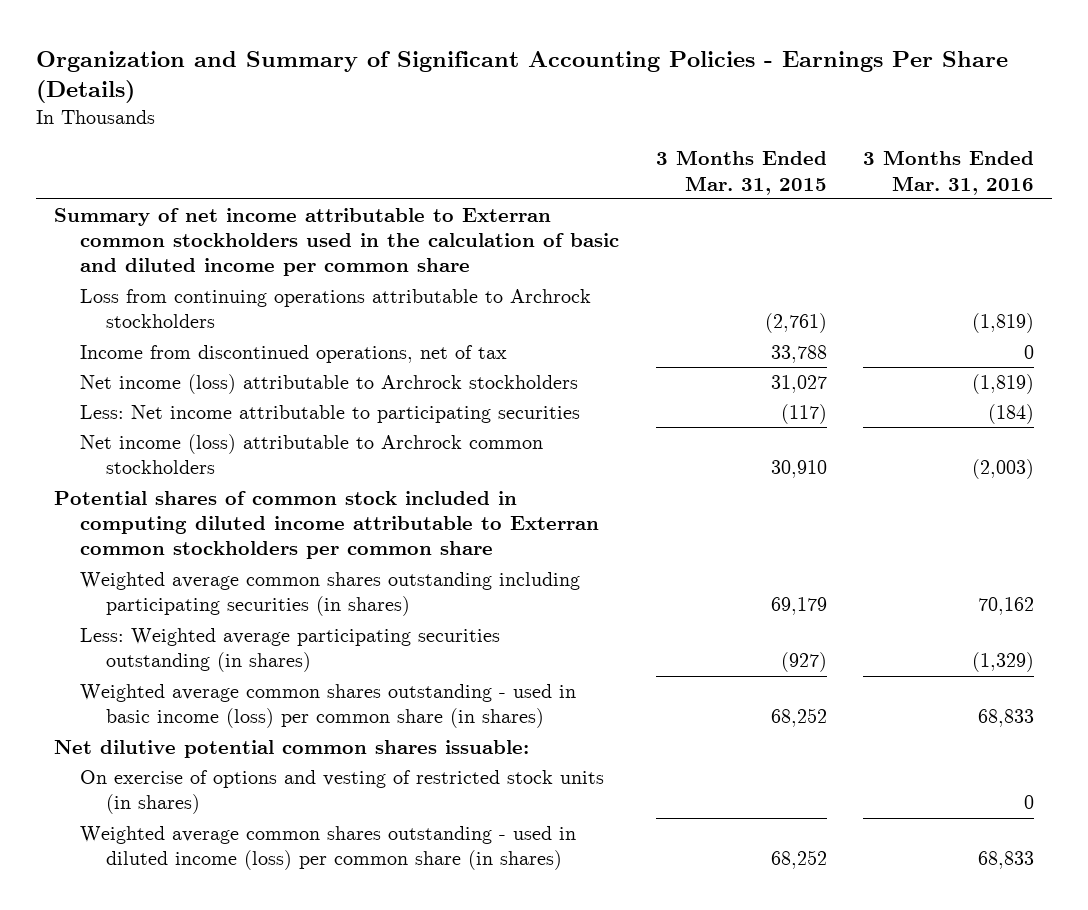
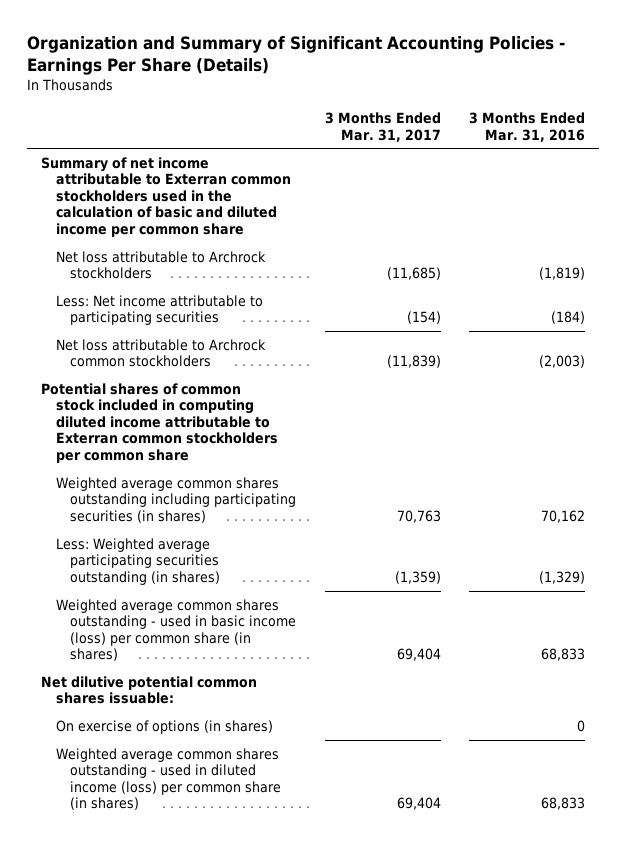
[655,150,827,195] 3 Months Ended Mar. 31, 2015 -> none
none -> [324,112,441,142] 3 Months Ended Mar. 31, 2017
[80,288,592,329] Loss from continuing operations attributable to Archrock stockholders -> none
[80,344,508,363] Income from discontinued operations, net of tax -> none
[80,373,579,394] Net income (loss) attributable to Archrock stockholders -> [55,251,266,280] Net loss attributable to Archrock stockholders
[80,433,544,475] Net income (loss) attributable to Archrock common stockholders -> [55,339,266,368] Net loss attributable to Archrock common stockholders
[80,769,605,815] On exercise of options and vesting of restricted stock units (in shares) -> [55,720,273,735] On exercise of options (in shares)

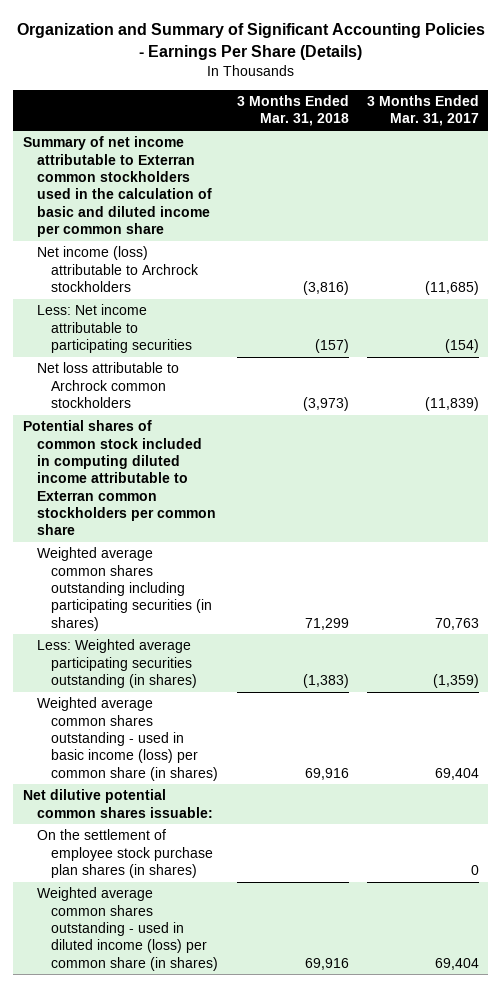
[468,112,585,142] 3 Months Ended Mar. 31, 2016 -> none
none -> [236,94,349,127] 3 Months Ended Mar. 31, 2018
[55,251,266,280] Net loss attributable to Archrock stockholders -> [37,246,200,292] Net income (loss) attributable to Archrock stockholders
[55,720,273,735] On exercise of options (in shares) -> none
none -> [37,829,214,878] On the settlement of employee stock purchase plan shares (in shares)

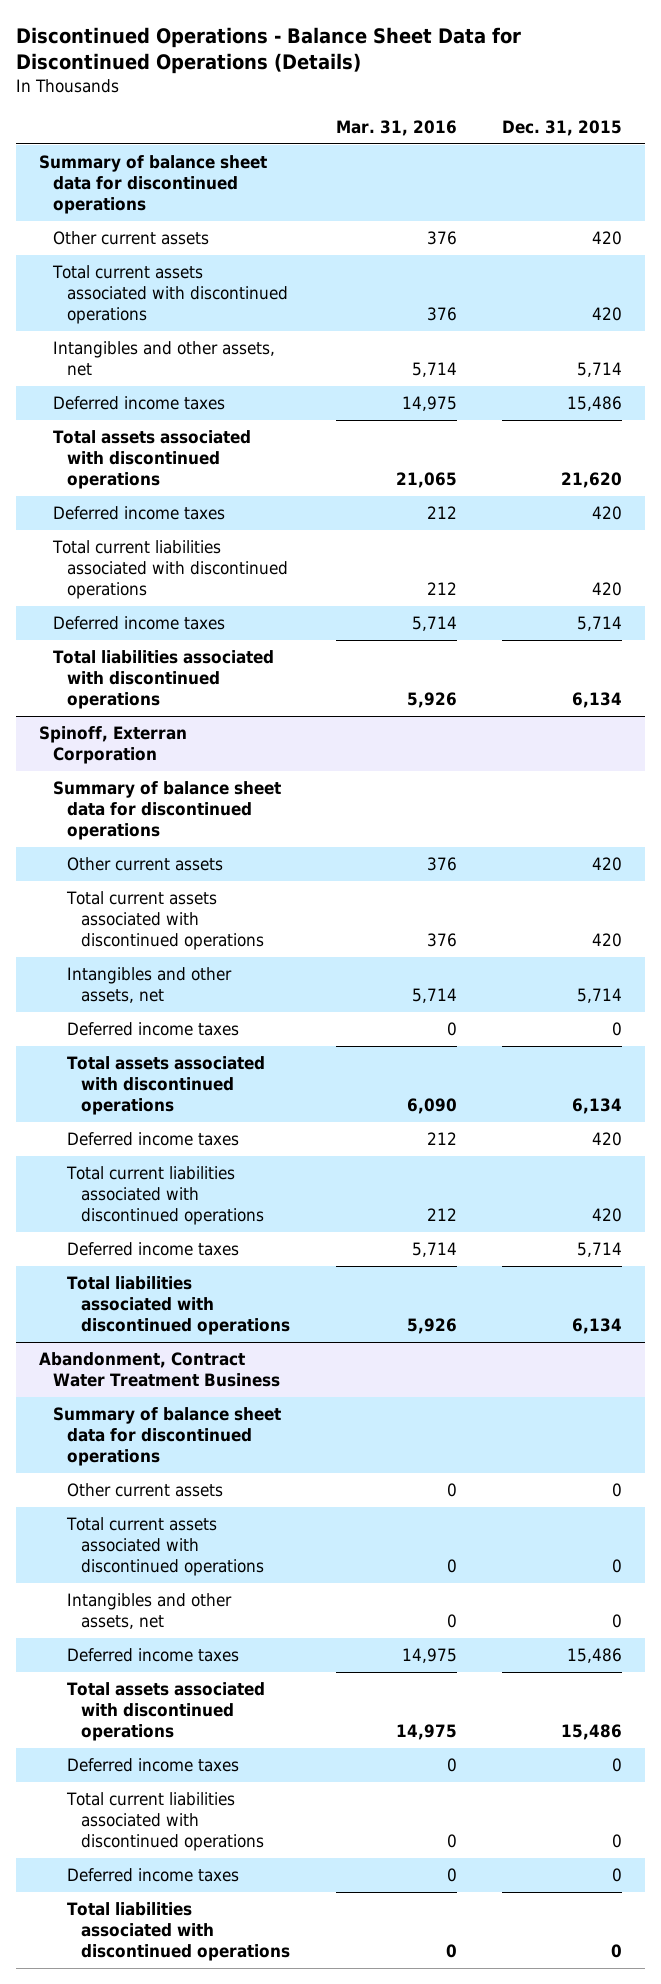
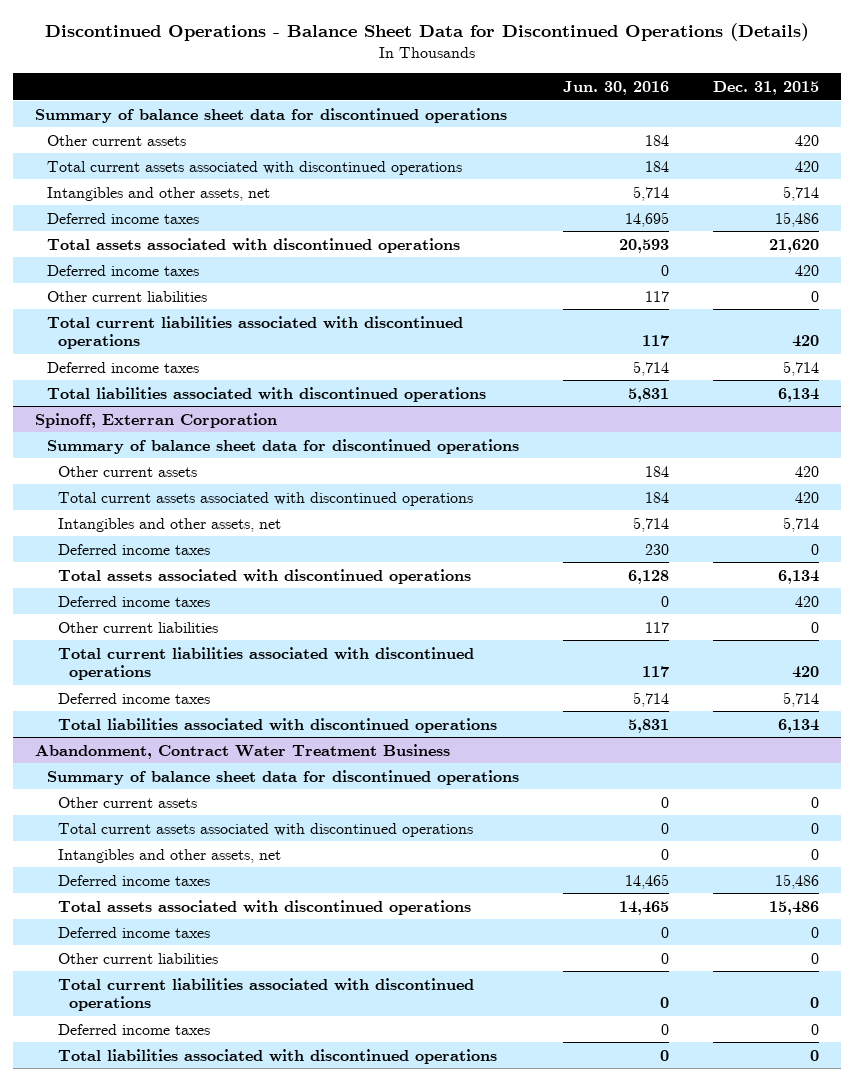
[335,119,457,136] Mar. 31, 2016 -> none
none -> [562,80,669,95] Jun. 30, 2016
none -> [46,290,207,302] Other current liabilities
none -> [57,621,218,633] Other current liabilities
none -> [57,952,218,964] Other current liabilities

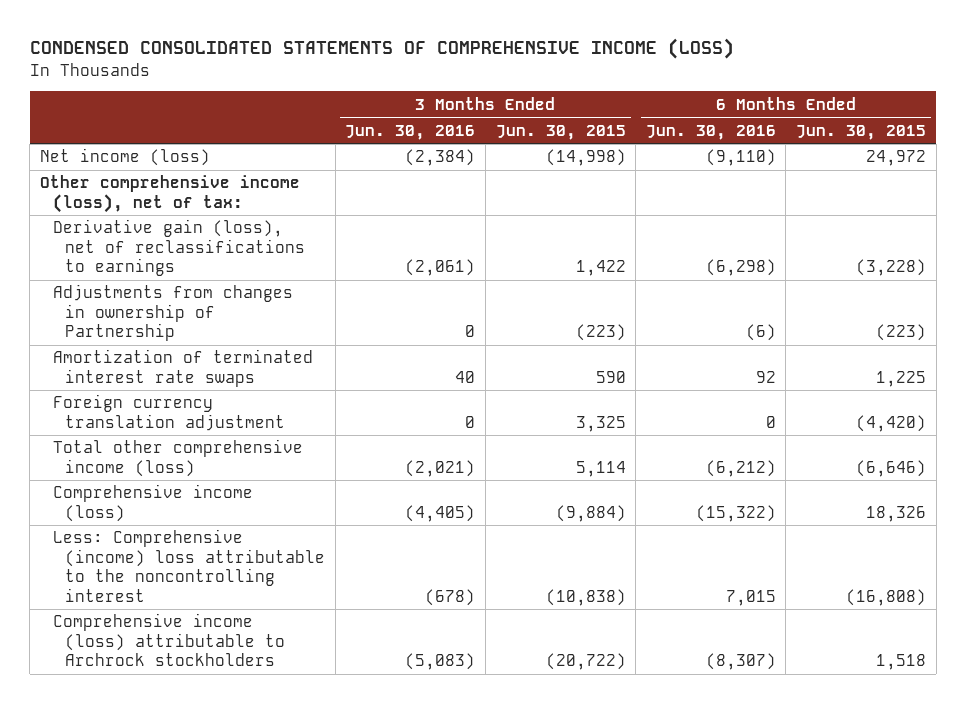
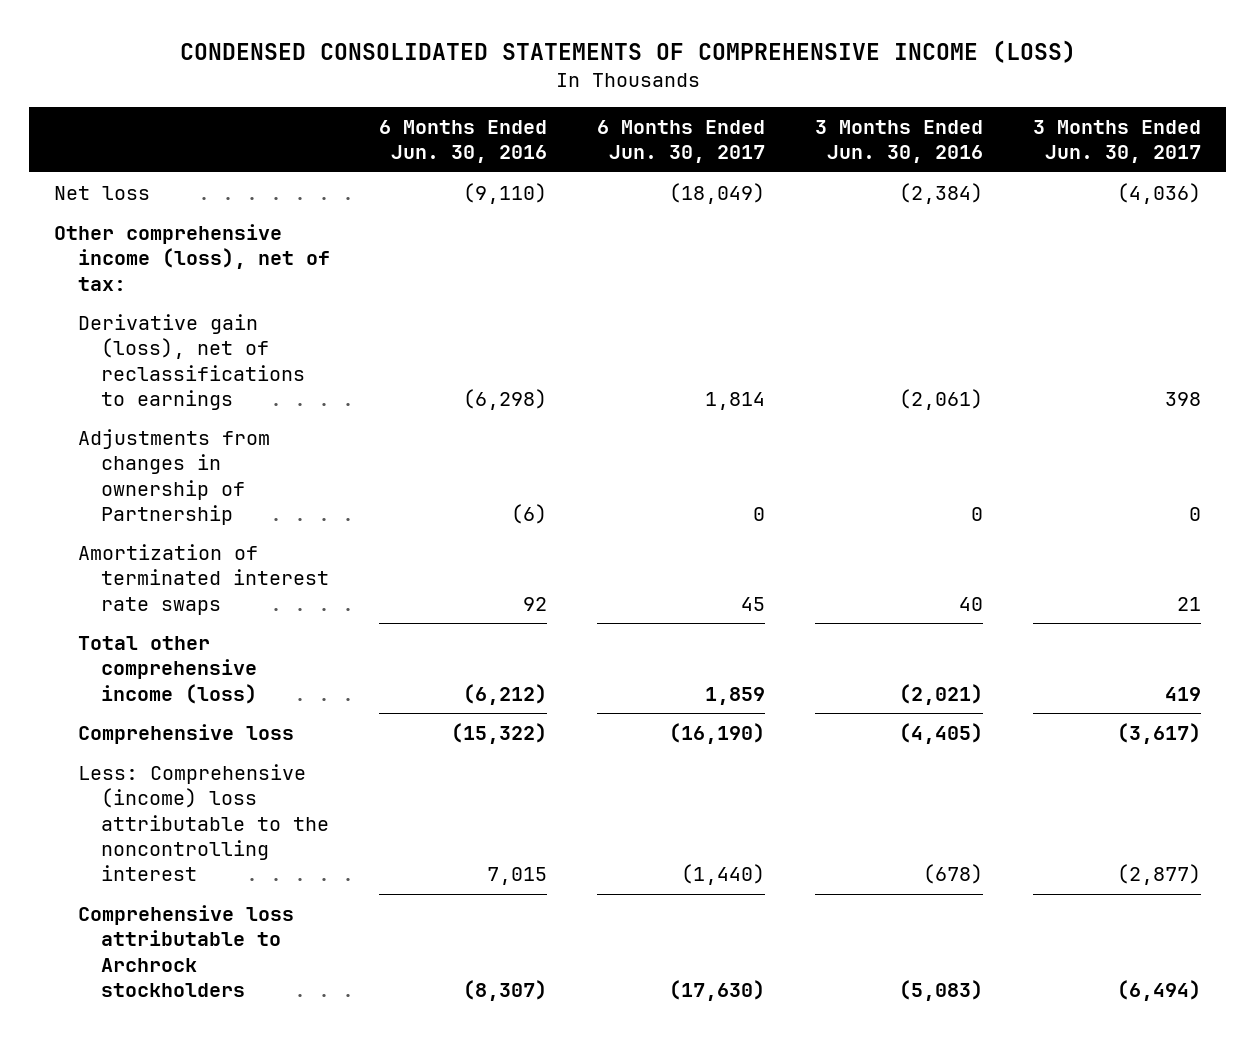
[495,124,626,140] Jun. 30, 2015 -> none
[796,124,927,140] Jun. 30, 2015 -> none
none -> [597,119,766,164] 6 Months Ended Jun. 30, 2017
none -> [1033,119,1202,164] 3 Months Ended Jun. 30, 2017
[40,148,211,167] Net income (loss) -> [54,186,151,201] Net loss
[52,394,286,431] Foreign currency translation adjustment -> none
[52,484,253,522] Comprehensive income (loss) -> [77,724,294,745] Comprehensive loss
[52,613,286,667] Comprehensive income (loss) attributable to Archrock stockholders -> [77,905,294,997] Comprehensive loss attributable to Archrock stockholders

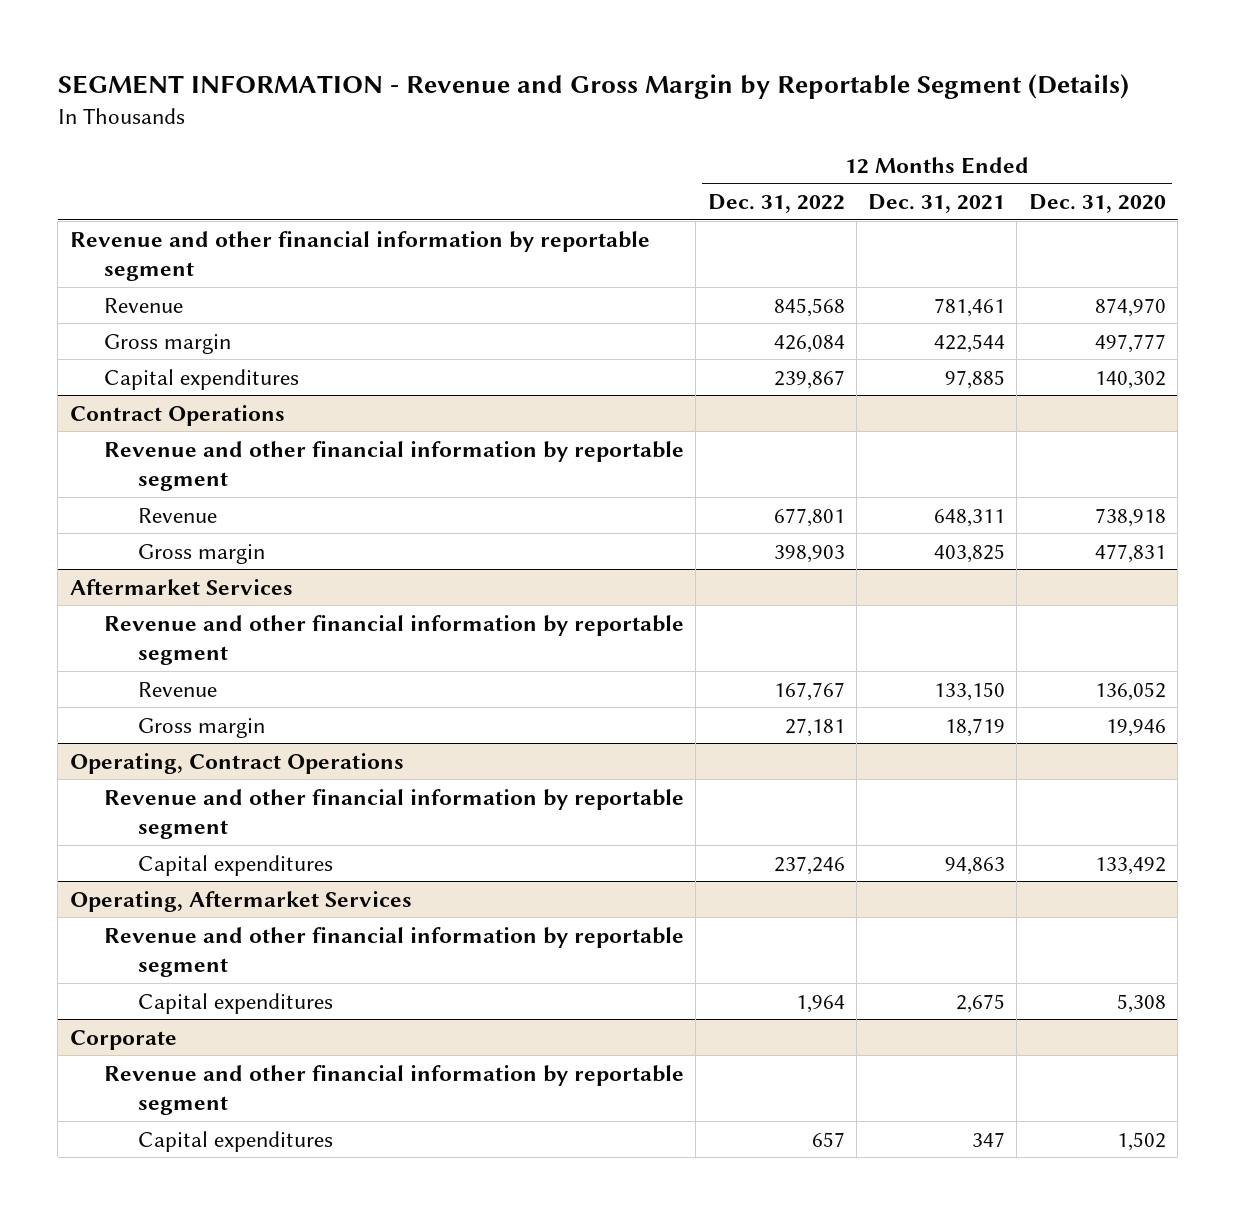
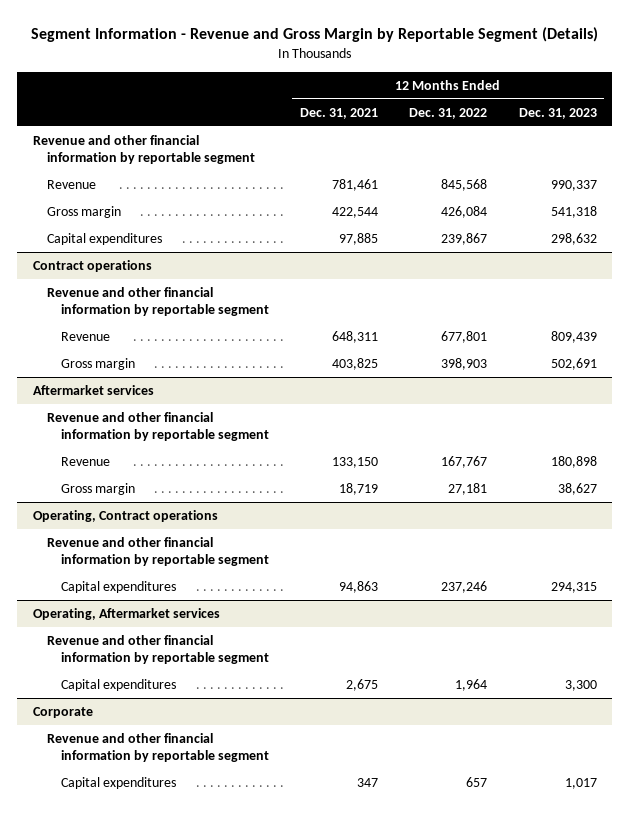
[57,74,1129,100] SEGMENT INFORMATION - Revenue and Gross Margin by Reportable Segment (Details) -> [30,26,598,42] Segment Information - Revenue and Gross Margin by Reportable Segment (Details)
[1028,194,1166,214] Dec. 31, 2020 -> none
none -> [518,107,597,119] Dec. 31, 2023
[69,404,285,426] Contract Operations -> [33,260,153,273] Contract operations
[69,578,293,595] Aftermarket Services -> [33,385,155,396] Aftermarket services
[69,752,404,774] Operating, Contract Operations -> [33,510,219,523] Operating, Contract operations
[69,890,412,912] Operating, Aftermarket Services -> [33,608,221,621] Operating, Aftermarket services

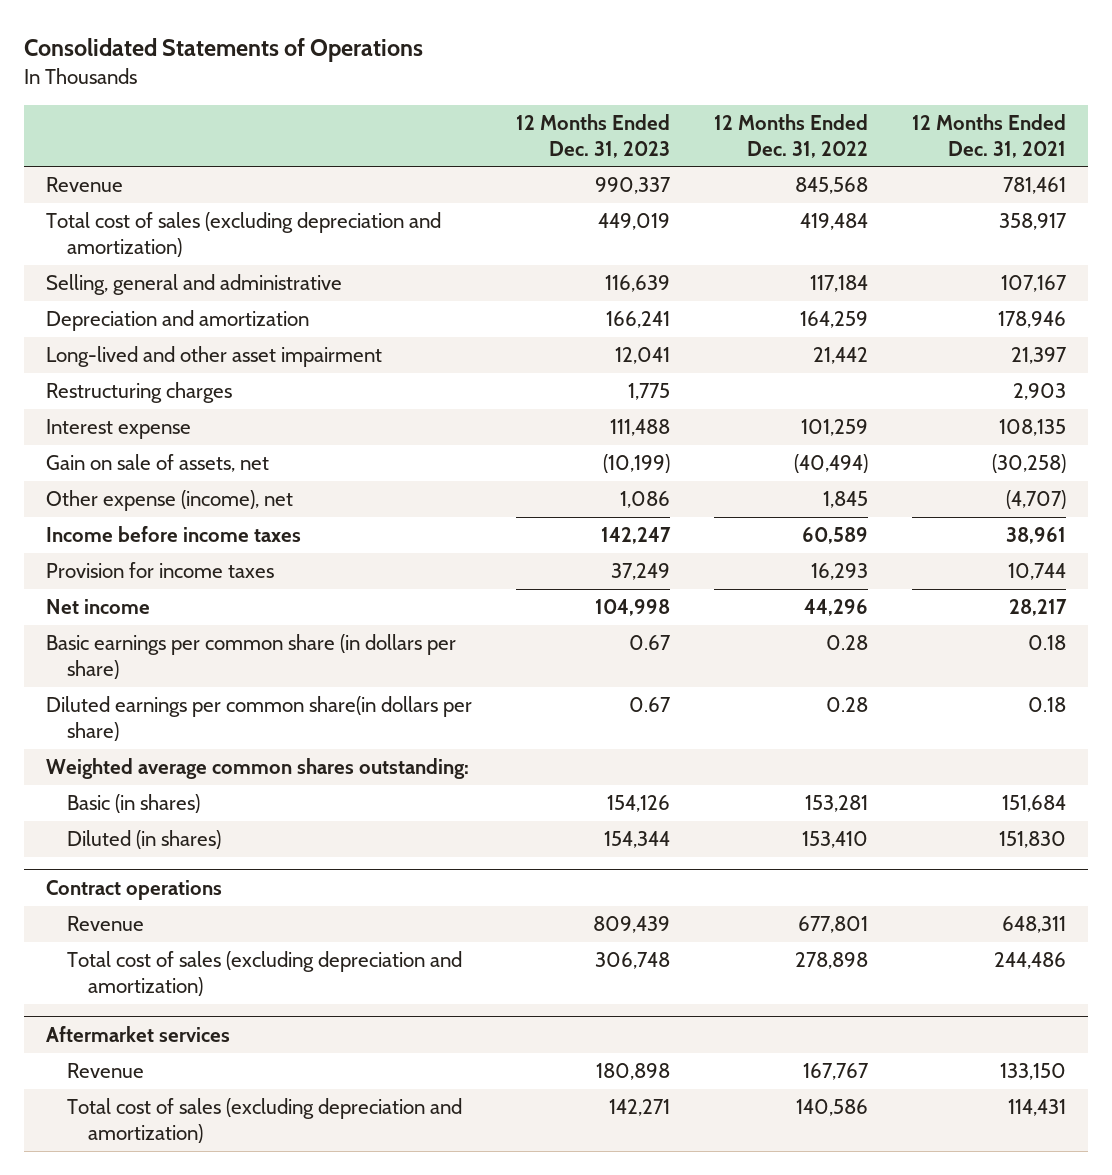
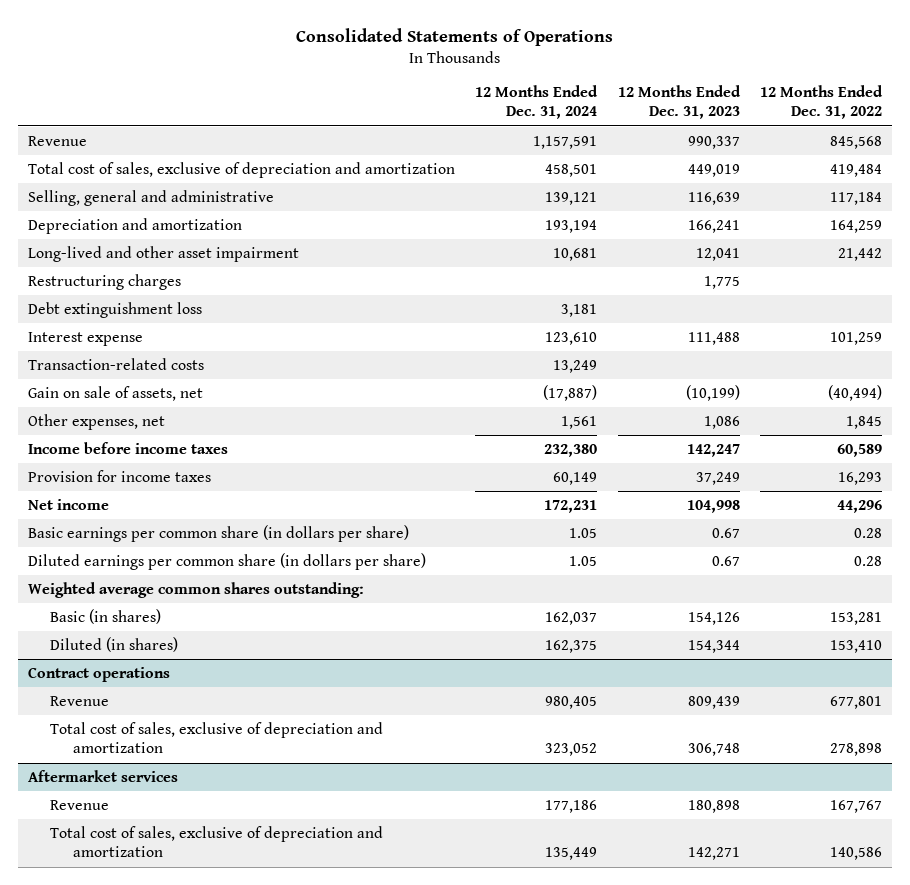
[912,113,1067,158] 12 Months Ended Dec. 31, 2021 -> none
none -> [475,85,599,120] 12 Months Ended Dec. 31, 2024
[46,212,442,258] Total cost of sales (excluding depreciation and amortization) -> [27,161,455,178] Total cost of sales, exclusive of depreciation and amortization
none -> [27,301,202,318] Debt extinguishment loss
none -> [27,357,204,370] Transaction-related costs
[46,490,294,512] Other expense (income), net -> [27,413,165,430] Other expenses, net
[46,696,473,742] Diluted earnings per common share(in dollars per share) -> [27,552,426,570] Diluted earnings per common share (in dollars per share)
[67,951,463,997] Total cost of sales (excluding depreciation and amortization) -> [50,721,384,754] Total cost of sales, exclusive of depreciation and amortization
[67,1098,463,1144] Total cost of sales (excluding depreciation and amortization) -> [50,825,384,858] Total cost of sales, exclusive of depreciation and amortization

